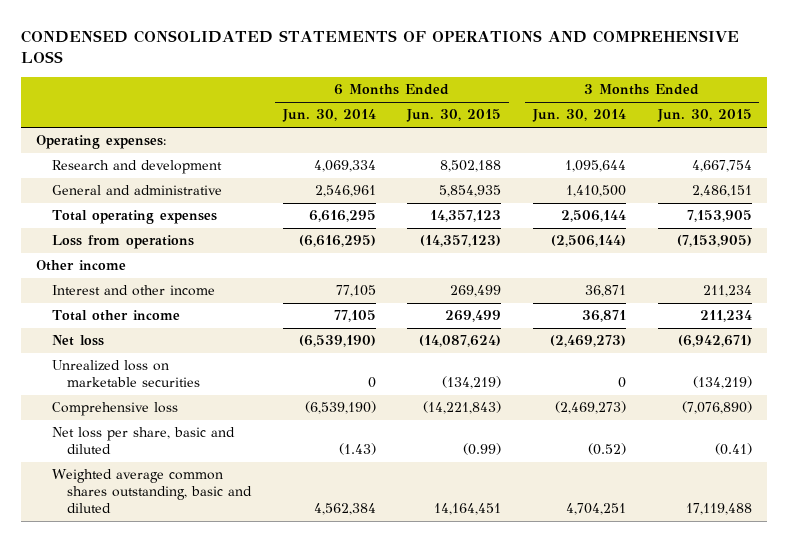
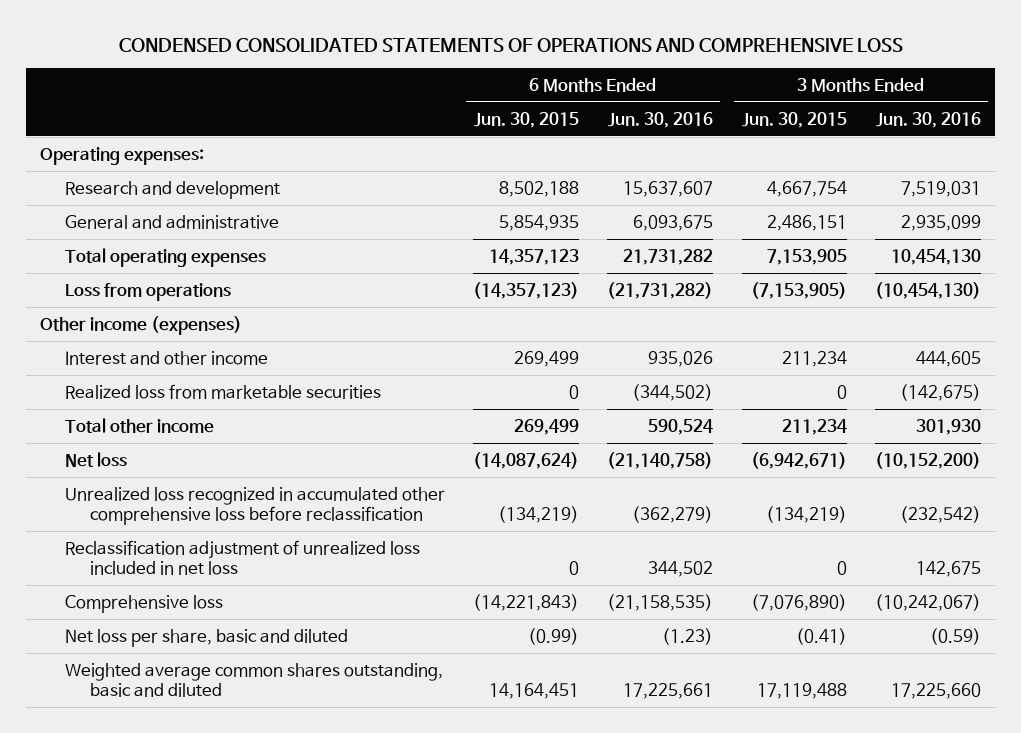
[281,109,376,123] Jun. 30, 2014 -> none
[531,109,626,123] Jun. 30, 2014 -> none
none -> [608,111,714,128] Jun. 30, 2016
none -> [875,111,981,128] Jun. 30, 2016
[36,260,127,272] Other income -> [40,315,243,335] Other income (expenses)
none -> [65,383,382,399] Realized loss from marketable securities
[51,360,200,388] Unrealized loss on marketable securities -> [65,486,446,526] Unrealized loss recognized in accumulated other comprehensive loss before reclassification
none -> [65,539,421,576] Reclassification adjustment of unrealized loss included in net loss

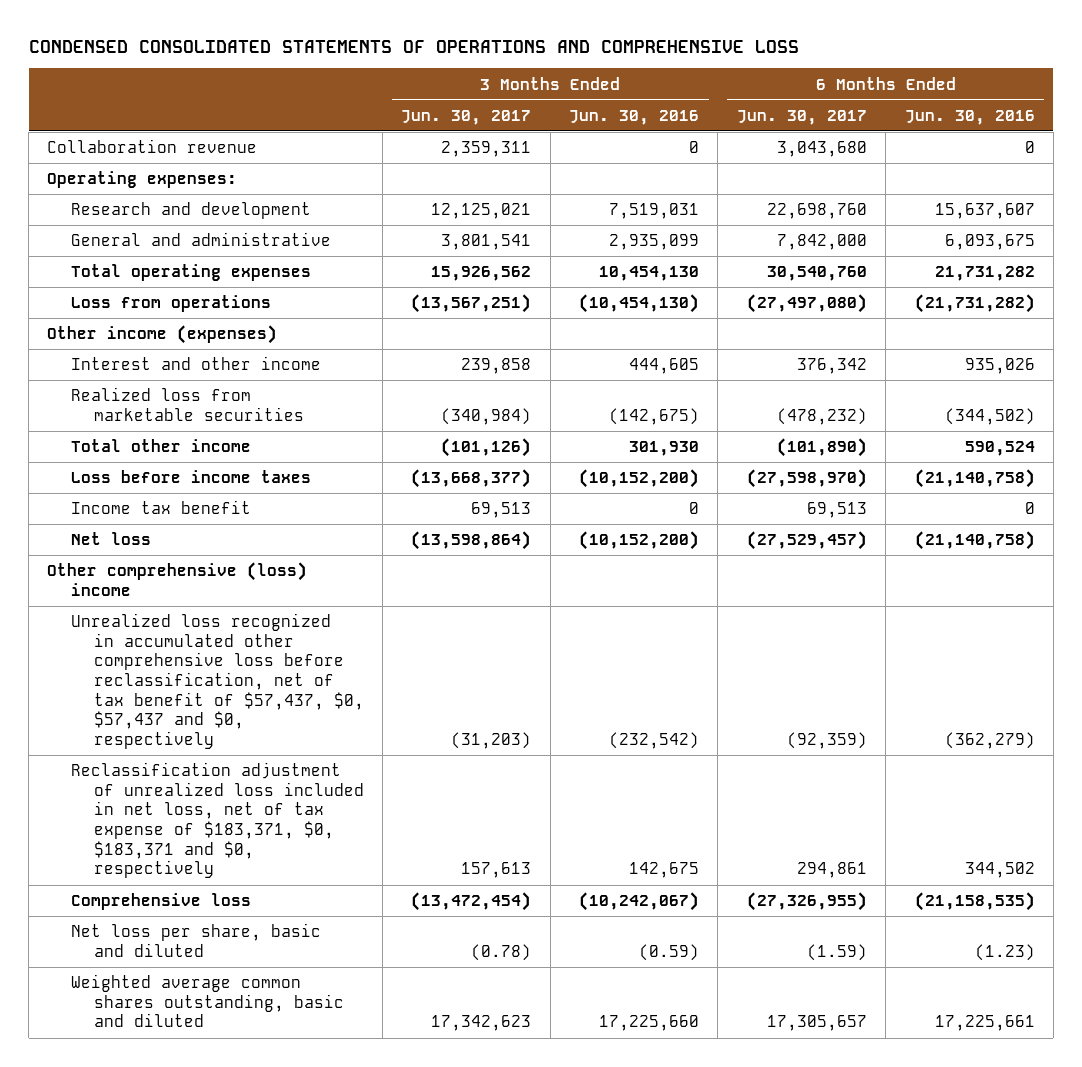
[474,111,580,128] Jun. 30, 2015 -> none
[741,111,847,128] Jun. 30, 2015 -> none
none -> [401,109,532,125] Jun. 30, 2017
none -> [736,109,867,125] Jun. 30, 2017
none -> [47,139,258,154] Collaboration revenue
none -> [70,470,311,484] Loss before income taxes
none -> [70,500,251,515] Income tax benefit
none -> [47,562,308,596] Other comprehensive (loss) income
[65,486,446,526] Unrealized loss recognized in accumulated other comprehensive loss before reclassification -> [70,613,364,750] Unrealized loss recognized in accumulated other comprehensive loss before reclassification, net of tax benefit of $57,437, $0, $57,437 and $0, respectively
[65,539,421,576] Reclassification adjustment of unrealized loss included in net loss -> [70,762,364,879] Reclassification adjustment of unrealized loss included in net loss, net of tax expense of $183,371, $0, $183,371 and $0, respectively

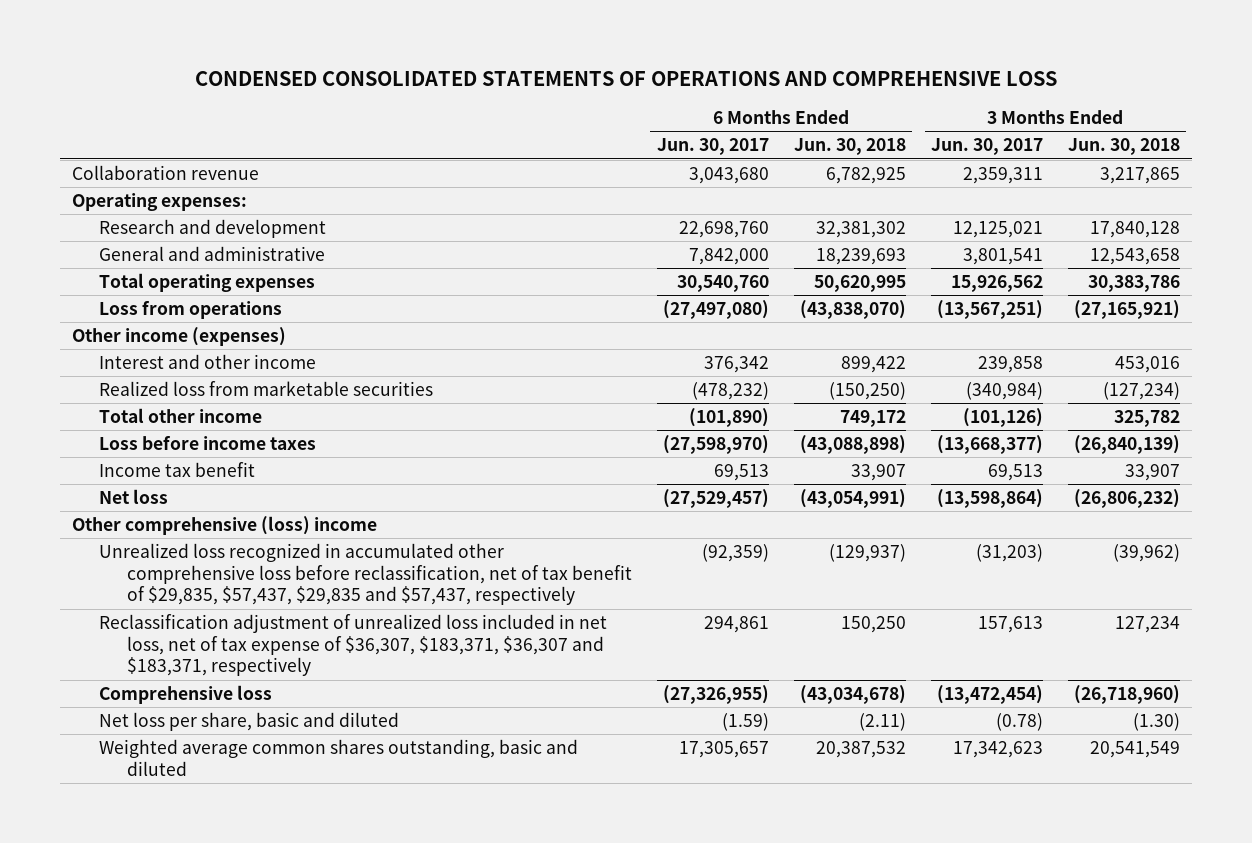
[569,109,700,125] Jun. 30, 2016 -> none
[904,109,1035,125] Jun. 30, 2016 -> none
none -> [793,138,906,156] Jun. 30, 2018
none -> [1067,138,1180,156] Jun. 30, 2018
[70,613,364,750] Unrealized loss recognized in accumulated other comprehensive loss before reclassification, net of tax benefit of $57,437, $0, $57,437 and $0, respectively -> [99,543,632,606] Unrealized loss recognized in accumulated other comprehensive loss before reclassification, net of tax benefit of $29,835, $57,437, $29,835 and $57,437, respectively
[70,762,364,879] Reclassification adjustment of unrealized loss included in net loss, net of tax expense of $183,371, $0, $183,371 and $0, respectively -> [99,614,608,677] Reclassification adjustment of unrealized loss included in net loss, net of tax expense of $36,307, $183,371, $36,307 and $183,371, respectively

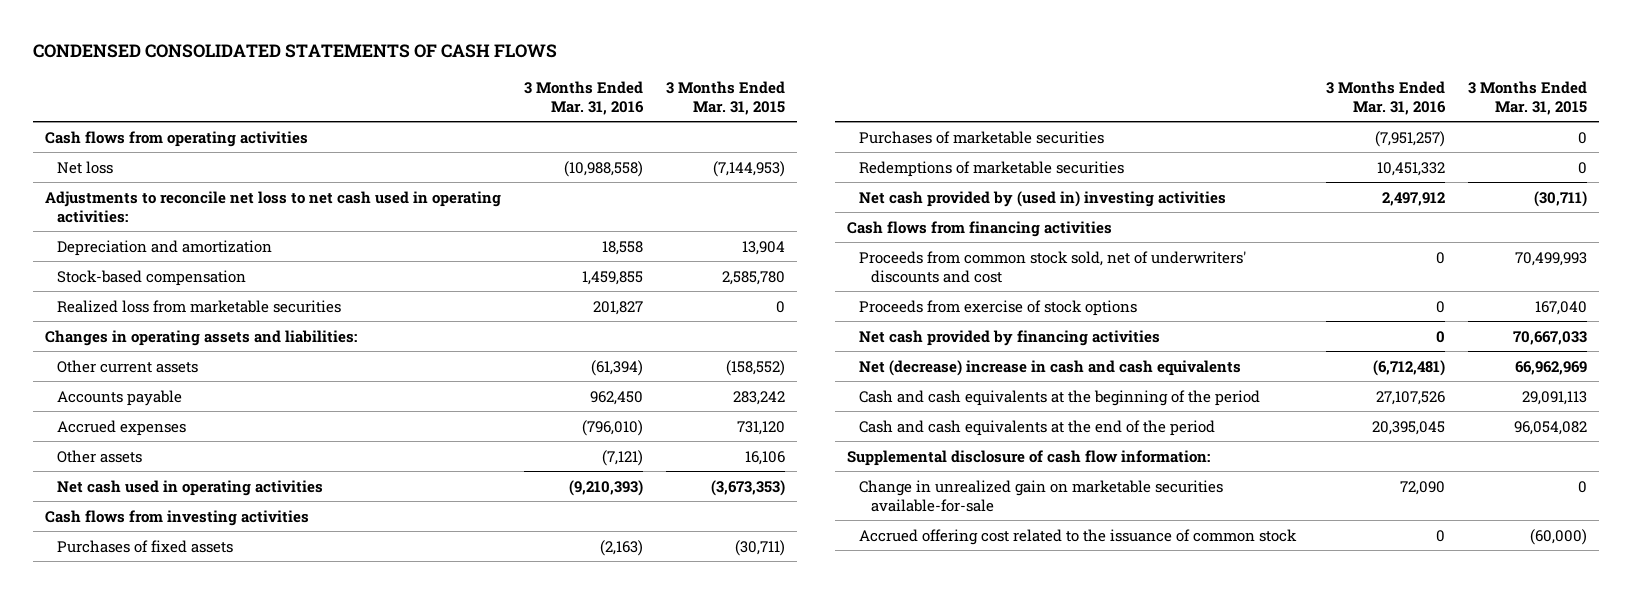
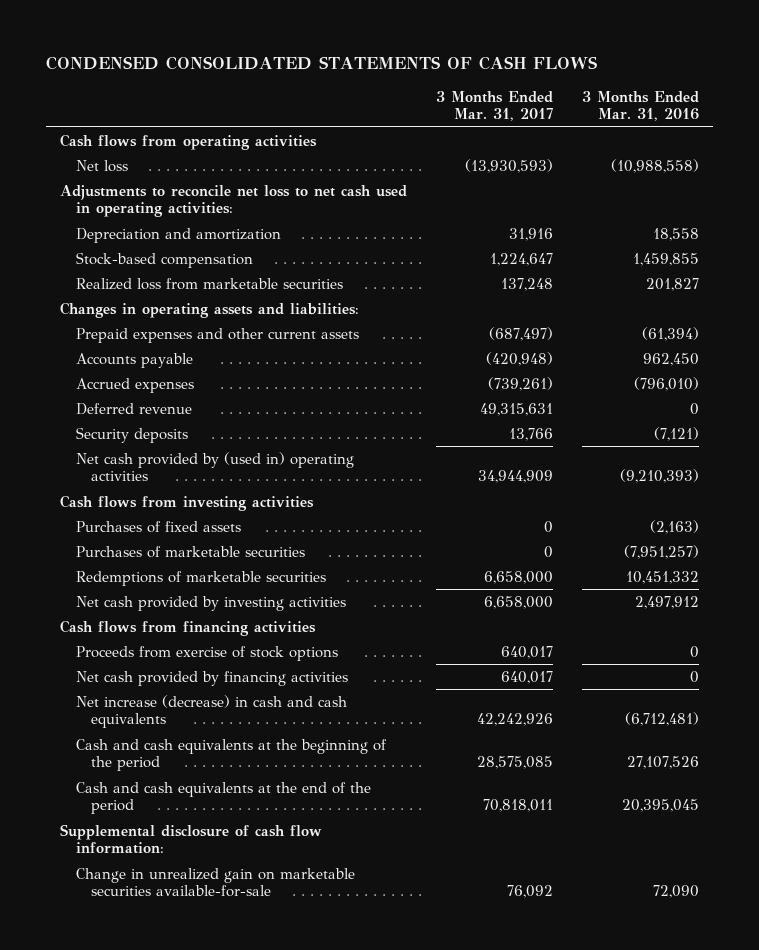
[666,80,786,115] 3 Months Ended Mar. 31, 2015 -> none
none -> [436,90,554,122] 3 Months Ended Mar. 31, 2017
[57,359,199,373] Other current assets -> [75,327,359,343] Prepaid expenses and other current assets
none -> [75,402,192,415] Deferred revenue
[57,449,143,463] Other assets -> [75,426,188,443] Security deposits
[57,479,324,496] Net cash used in operating activities -> [75,451,354,482] Net cash provided by (used in) operating activities
[858,190,1226,207] Net cash provided by (used in) investing activities -> [75,595,346,611] Net cash provided by investing activities
[858,250,1246,283] Proceeds from common stock sold, net of underwriters' discounts and cost -> none
[858,359,1241,376] Net (decrease) increase in cash and cash equivalents -> [75,694,347,729] Net increase (decrease) in cash and cash equivalents
[858,528,1297,545] Accrued offering cost related to the issuance of common stock -> none

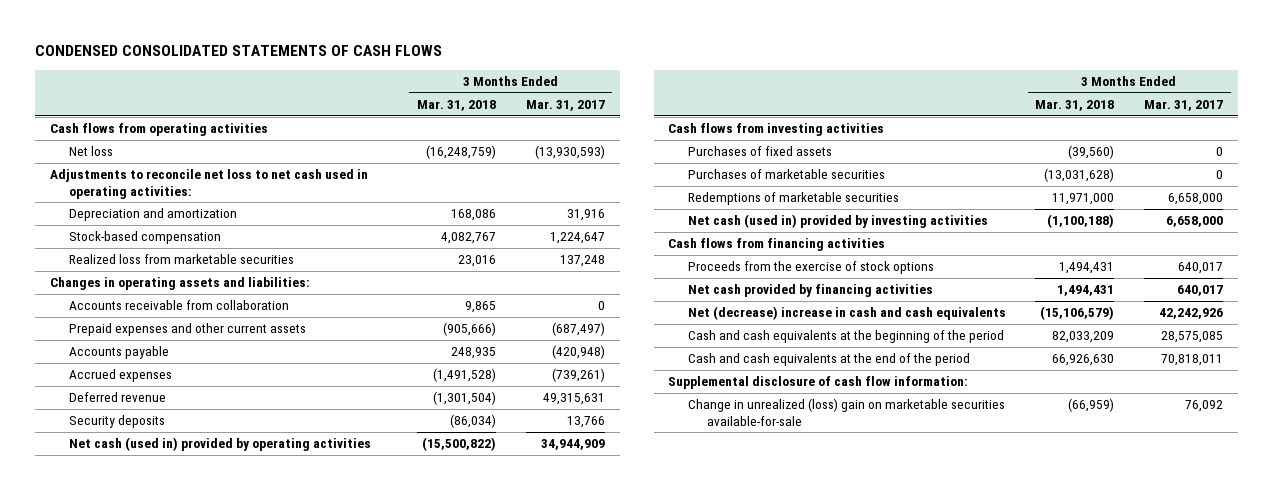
[581,90,699,122] 3 Months Ended Mar. 31, 2016 -> none
none -> [416,100,496,112] Mar. 31, 2018
none -> [69,300,290,311] Accounts receivable from collaboration
[75,451,354,482] Net cash provided by (used in) operating activities -> [69,437,372,452] Net cash (used in) provided by operating activities
[75,595,346,611] Net cash provided by investing activities -> [687,214,988,229] Net cash (used in) provided by investing activities
[75,645,338,661] Proceeds from exercise of stock options -> [687,261,934,275] Proceeds from the exercise of stock options
[75,694,347,729] Net increase (decrease) in cash and cash equivalents -> [687,306,1006,321] Net (decrease) increase in cash and cash equivalents
[75,867,355,898] Change in unrealized gain on marketable securities available-for-sale -> [687,398,1005,426] Change in unrealized (loss) gain on marketable securities available-for-sale

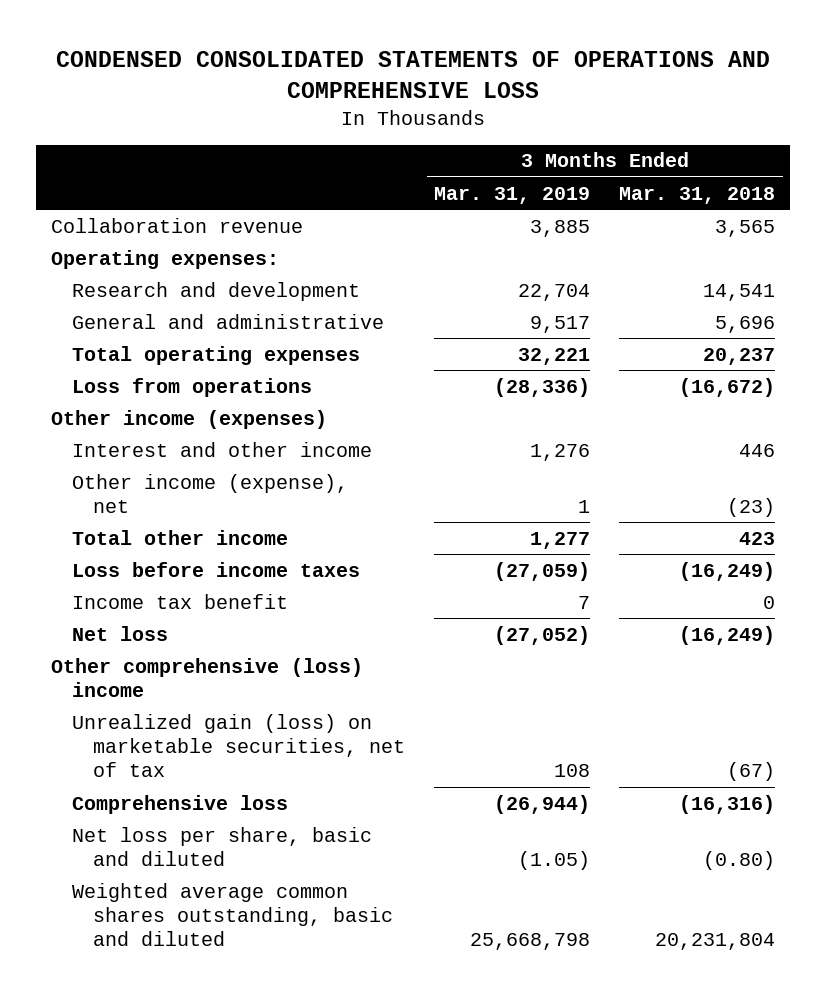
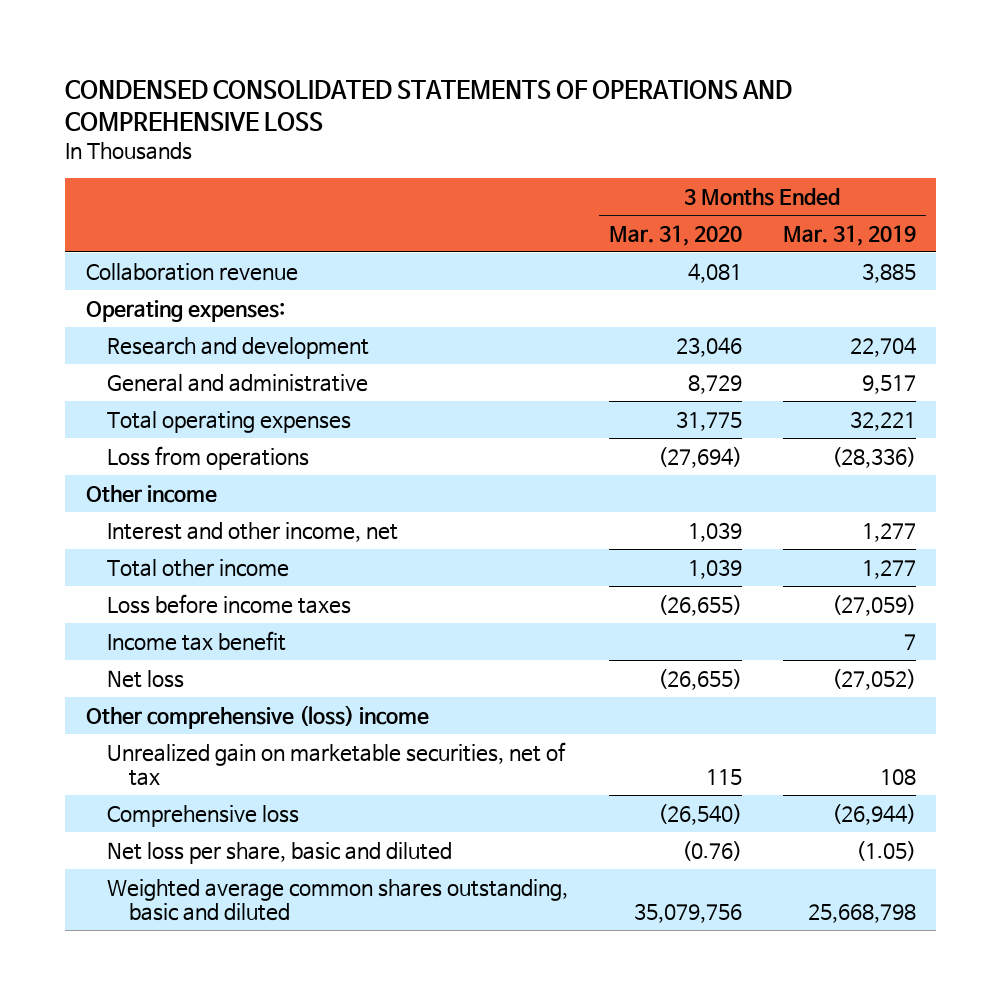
[619,186,776,204] Mar. 31, 2018 -> none
none -> [608,224,742,246] Mar. 31, 2020
[71,473,348,513] Other income (expense), net -> none
[50,409,327,429] Other income (expenses) -> [85,484,217,503] Other income
[71,441,372,457] Interest and other income -> [107,521,399,542] Interest and other income, net
[530,443,591,461] 1,276 -> [861,522,916,542] 1,277
[71,713,406,778] Unrealized gain (loss) on marketable securities, net of tax -> [107,741,567,786] Unrealized gain on marketable securities, net of tax

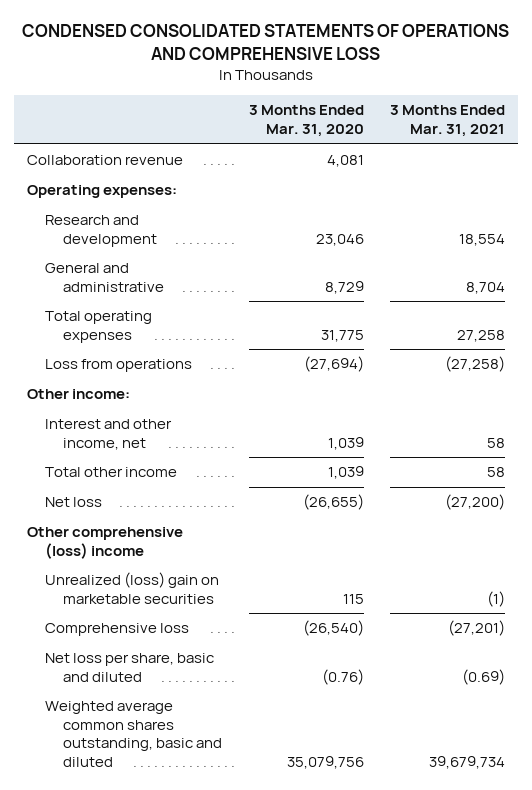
[782,224,916,246] Mar. 31, 2019 -> none
none -> [389,105,505,137] 3 Months Ended Mar. 31, 2021
[85,484,217,503] Other income -> [27,389,131,400] Other income:
[107,593,352,614] Loss before income taxes -> none
[107,630,287,651] Income tax benefit -> none
[107,741,567,786] Unrealized gain on marketable securities, net of tax -> [45,572,220,604] Unrealized (loss) gain on marketable securities

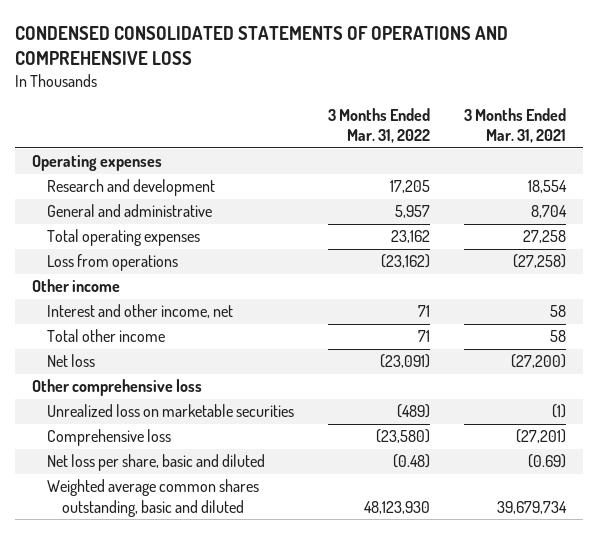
[248,105,364,137] 3 Months Ended Mar. 31, 2020 -> none
none -> [328,107,431,144] 3 Months Ended Mar. 31, 2022
[27,155,184,166] Collaboration revenue -> none
[27,185,178,199] Operating expenses: -> [31,155,162,172] Operating expenses
[27,389,131,400] Other income: -> [31,279,120,293] Other income
[27,527,184,559] Other comprehensive (loss) income -> [31,379,202,397] Other comprehensive loss
[45,572,220,604] Unrealized (loss) gain on marketable securities -> [47,404,295,418] Unrealized loss on marketable securities

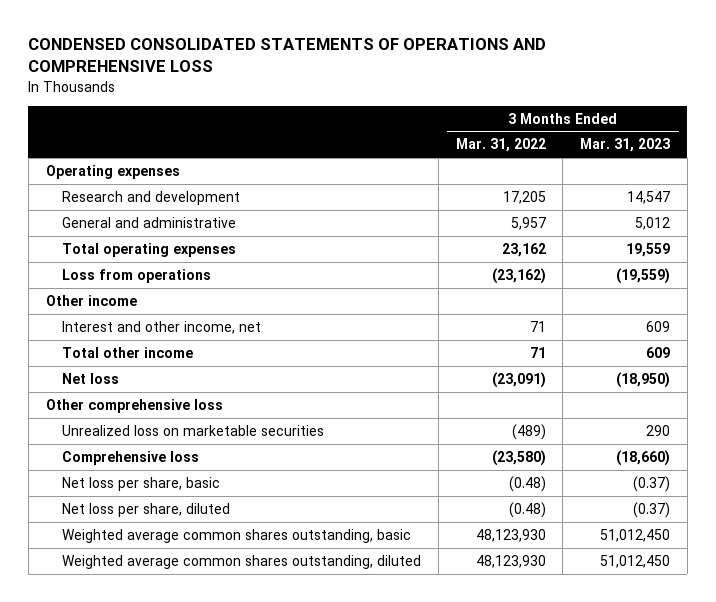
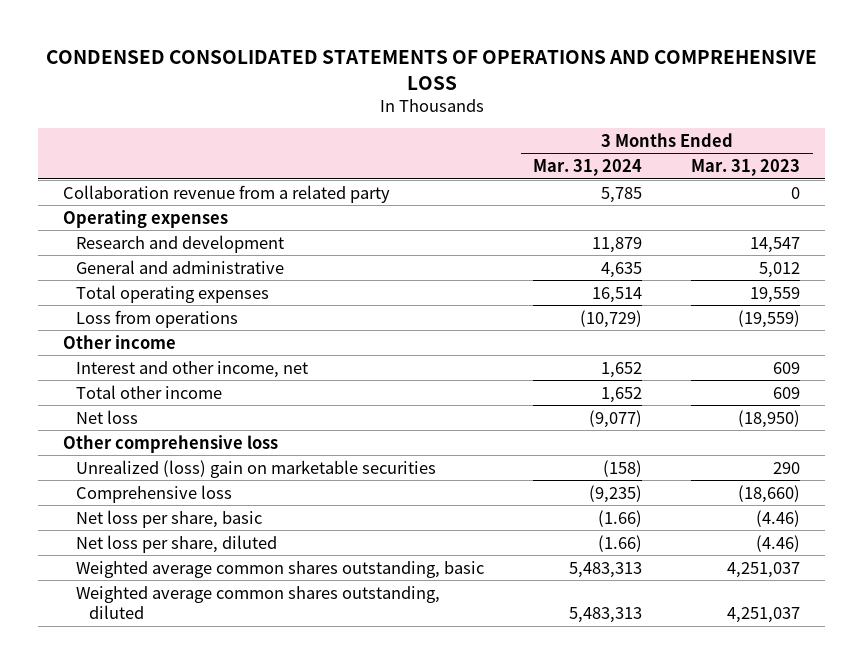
[455,138,546,153] Mar. 31, 2022 -> none
none -> [533,159,643,177] Mar. 31, 2024
none -> [62,184,390,203] Collaboration revenue from a related party
[61,424,324,436] Unrealized loss on marketable securities -> [75,459,436,478] Unrealized (loss) gain on marketable securities
[633,475,671,492] (0.37) -> [756,509,801,527] (4.46)
[633,501,671,518] (0.37) -> [756,534,801,552] (4.46)
[600,528,671,542] 51,012,450 -> [727,561,801,578] 4,251,037
[600,554,671,568] 51,012,450 -> [727,607,801,624] 4,251,037

